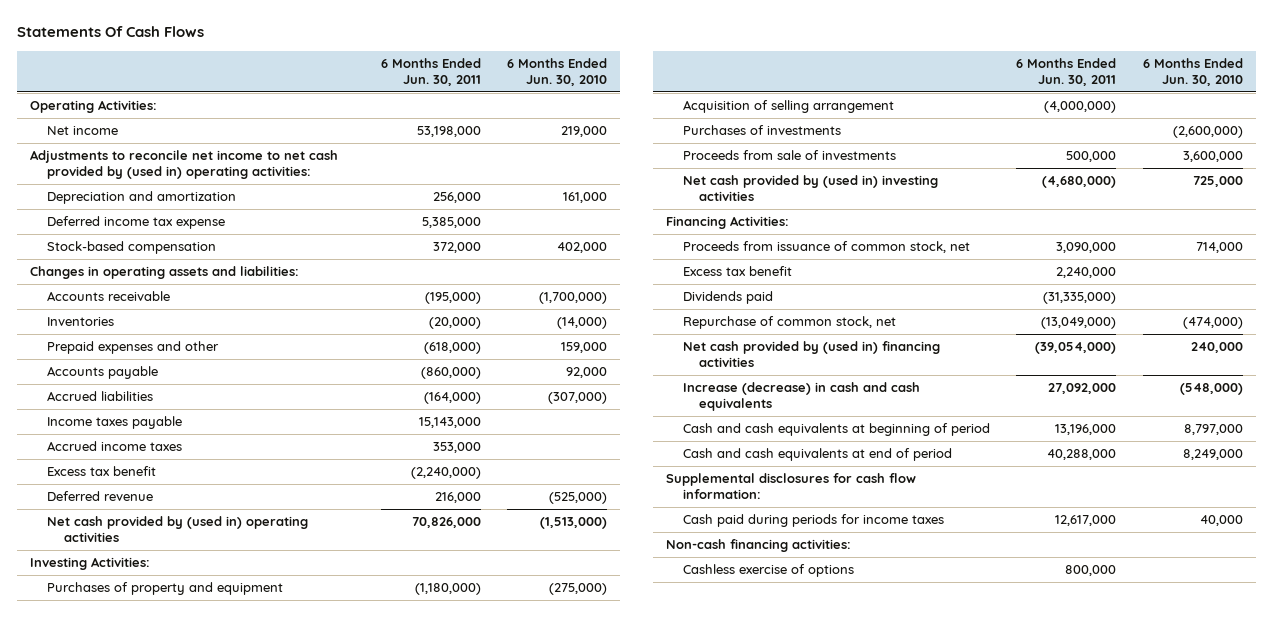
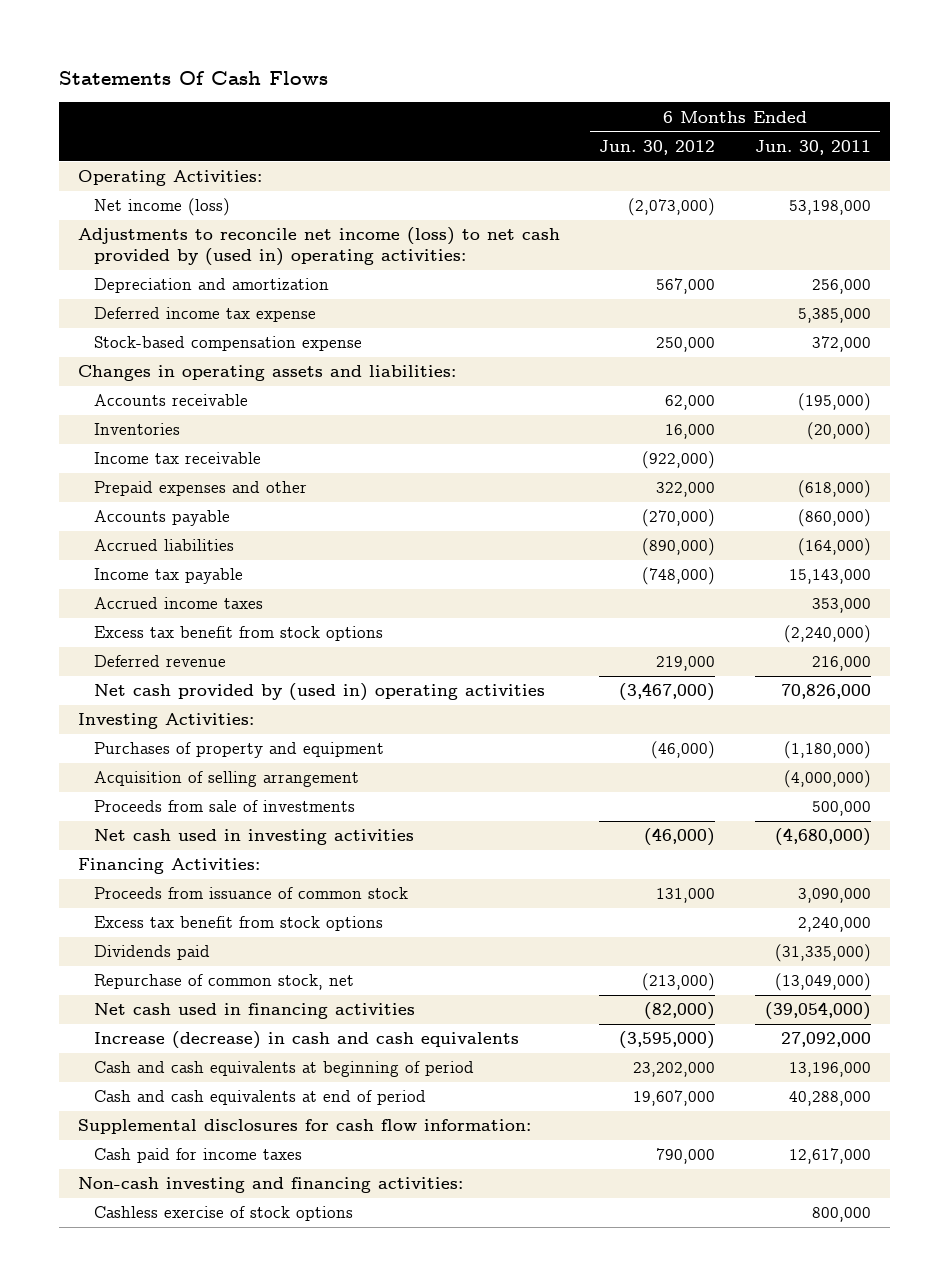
[507,57,608,86] 6 Months Ended Jun. 30, 2010 -> none
none -> [599,139,716,155] Jun. 30, 2012
[46,126,118,136] Net income -> [94,198,231,217] Net income (loss)
[30,150,339,179] Adjustments to reconcile net income to net cash provided by (used in) operating activities: -> [78,227,561,267] Adjustments to reconcile net income (loss) to net cash provided by (used in) operating activities:
[46,241,216,255] Stock-based compensation -> [94,336,363,352] Stock-based compensation expense
none -> [94,452,262,465] Income tax receivable
[46,416,182,430] Income taxes payable -> [94,568,244,585] Income tax payable
[46,466,156,477] Excess tax benefit -> [94,626,384,642] Excess tax benefit from stock options
[682,125,841,136] Purchases of investments -> none
[682,175,938,201] Net cash provided by (used in) investing activities -> [94,829,415,846] Net cash used in investing activities
[682,241,970,254] Proceeds from issuance of common stock, net -> [94,887,409,900] Proceeds from issuance of common stock
[682,266,792,277] Excess tax benefit -> [94,916,384,932] Excess tax benefit from stock options
[682,341,940,367] Net cash provided by (used in) financing activities -> [94,1003,416,1020] Net cash used in financing activities
[682,514,944,528] Cash paid during periods for income taxes -> [94,1148,303,1164] Cash paid for income taxes
[666,539,852,553] Non-cash financing activities: -> [78,1177,464,1194] Non-cash investing and financing activities:
[682,564,854,578] Cashless exercise of options -> [94,1206,354,1222] Cashless exercise of stock options

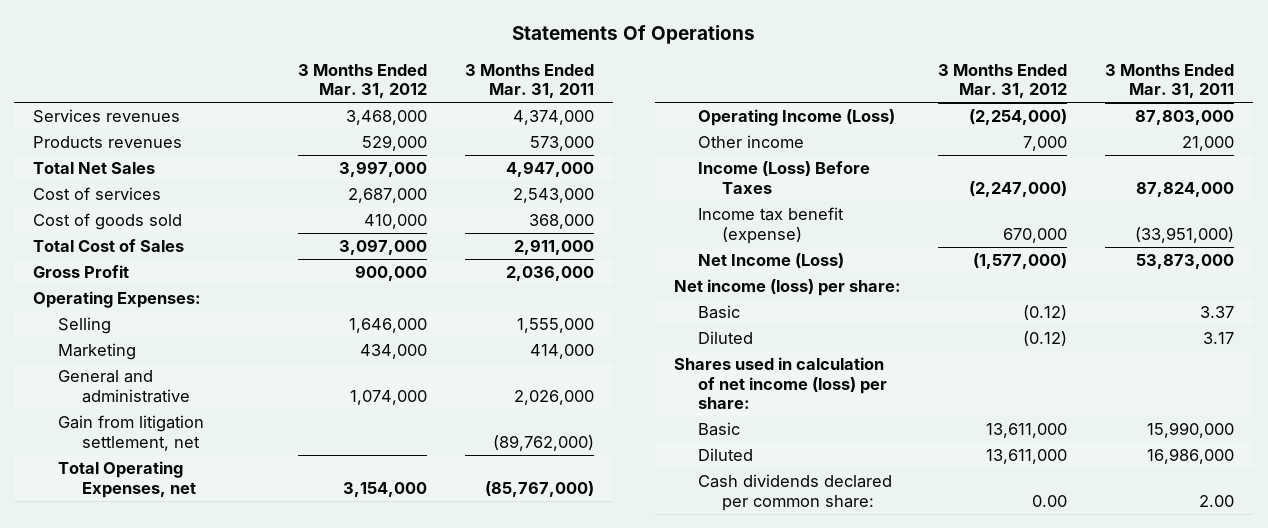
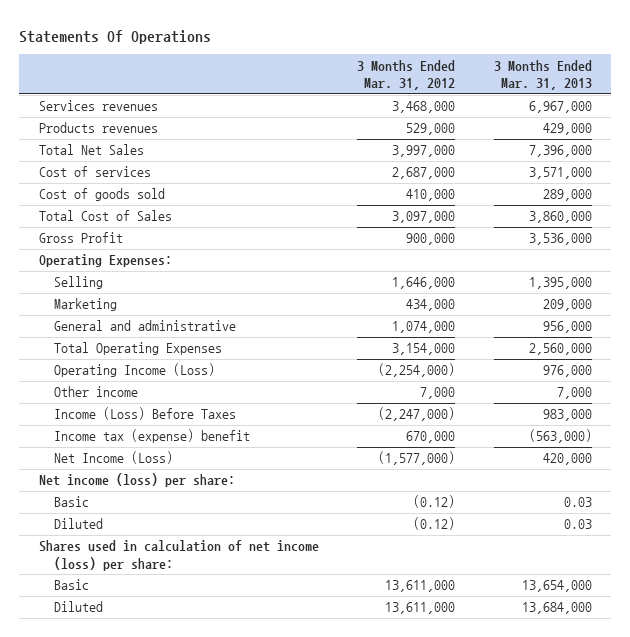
[465,63,595,99] 3 Months Ended Mar. 31, 2011 -> none
none -> [493,59,592,91] 3 Months Ended Mar. 31, 2013
[57,415,204,451] Gain from litigation settlement, net -> none
[57,461,197,498] Total Operating Expenses, net -> [53,342,222,356] Total Operating Expenses
[697,207,844,244] Income tax benefit (expense) -> [53,429,250,444] Income tax (expense) benefit
[697,474,892,511] Cash dividends declared per common share: -> none

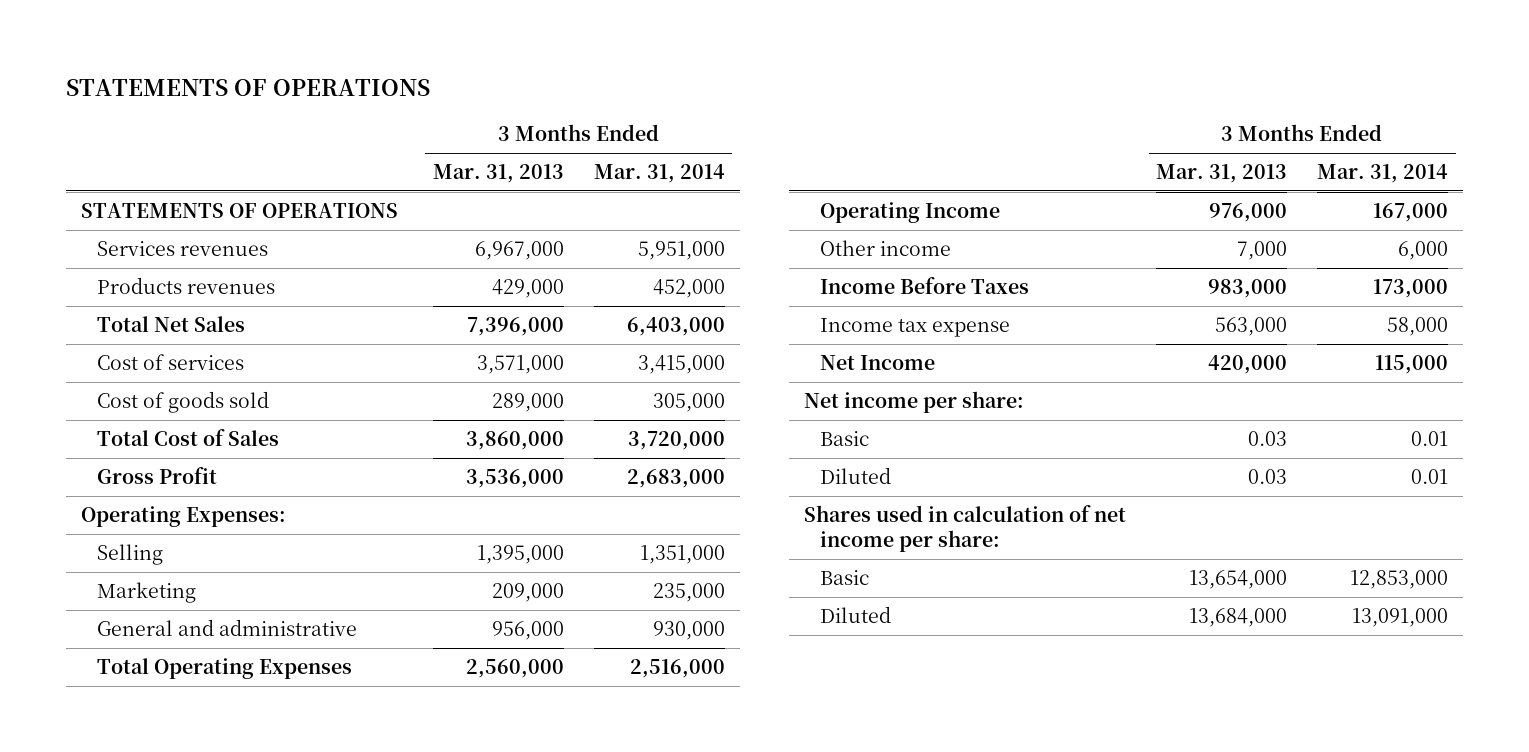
[19,29,212,44] Statements Of Operations -> [65,78,430,96] STATEMENTS OF OPERATIONS
[357,59,456,91] 3 Months Ended Mar. 31, 2012 -> none
none -> [593,164,725,184] Mar. 31, 2014
none -> [80,202,398,218] STATEMENTS OF OPERATIONS
[53,363,215,378] Operating Income (Loss) -> [820,201,1001,223] Operating Income
[53,407,236,421] Income (Loss) Before Taxes -> [820,276,1030,294] Income Before Taxes
[53,429,250,444] Income tax (expense) benefit -> [820,317,1011,337] Income tax expense
[528,429,592,444] (563,000) -> [1215,316,1288,336] 563,000
[53,451,173,465] Net Income (Loss) -> [820,354,936,370] Net Income
[38,473,235,488] Net income (loss) per share: -> [803,390,1024,413] Net income per share:
[38,540,319,571] Shares used in calculation of net income (loss) per share: -> [803,504,1126,553] Shares used in calculation of net income per share:

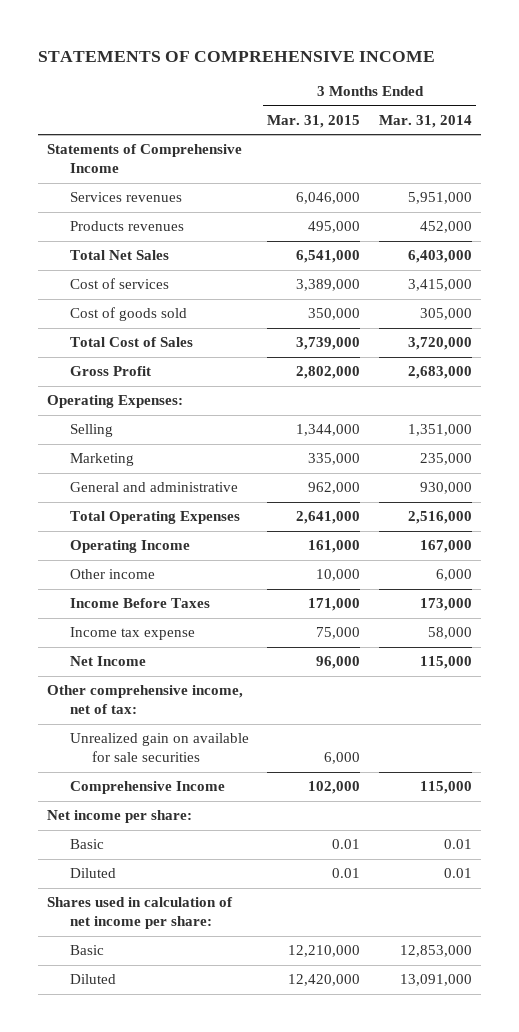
[65,78,430,96] STATEMENTS OF OPERATIONS -> [38,50,436,62] STATEMENTS OF COMPREHENSIVE INCOME
[432,164,564,184] Mar. 31, 2013 -> none
none -> [267,114,361,128] Mar. 31, 2015
[80,202,398,218] STATEMENTS OF OPERATIONS -> [47,144,243,174] Statements of Comprehensive Income
none -> [47,685,244,715] Other comprehensive income, net of tax:
none -> [69,733,249,763] Unrealized gain on available for sale securities
none -> [69,781,225,795] Comprehensive Income

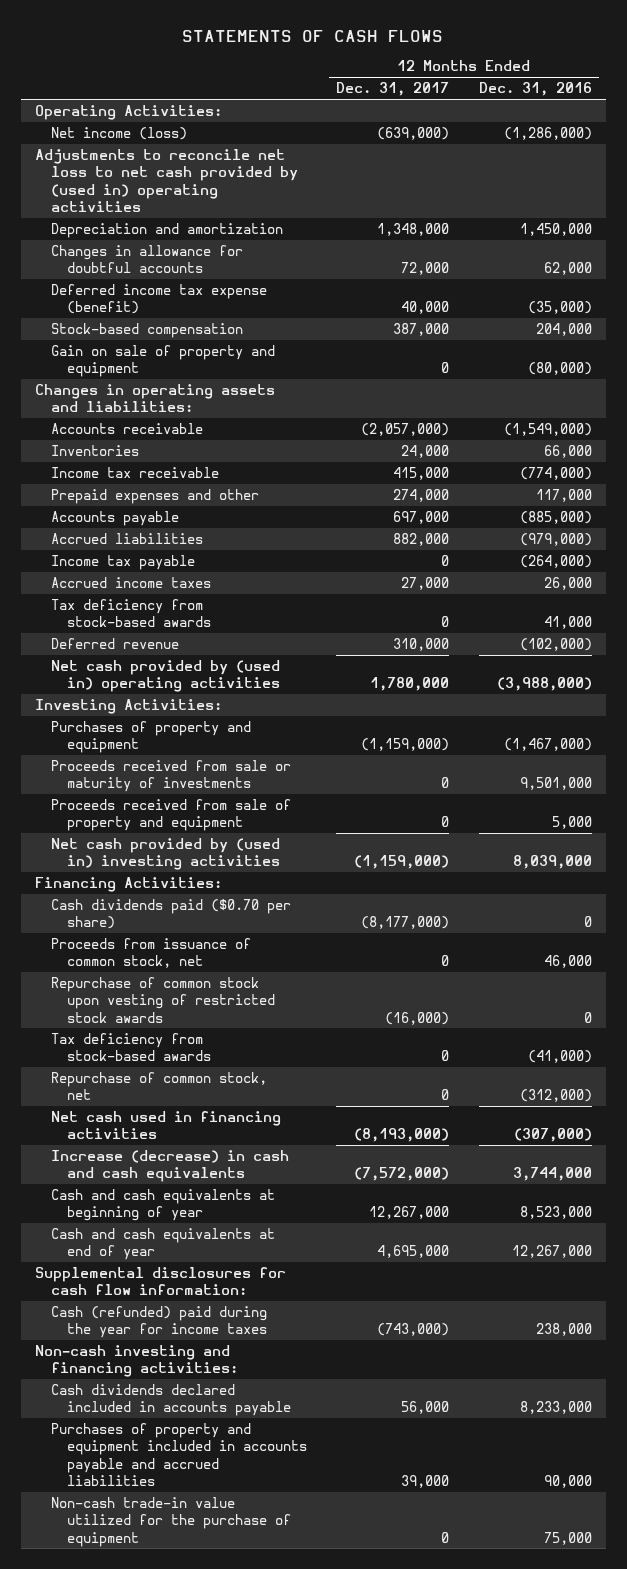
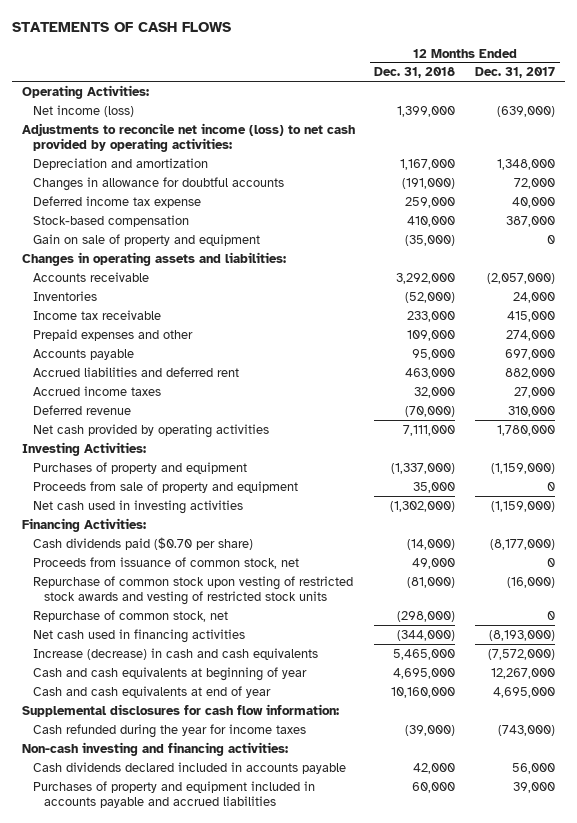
[478,82,592,97] Dec. 31, 2016 -> none
none -> [374,67,456,79] Dec. 31, 2018
[35,149,299,212] Adjustments to reconcile net loss to net cash provided by (used in) operating activities -> [21,122,355,152] Adjustments to reconcile net income (loss) to net cash provided by operating activities:
[51,284,268,315] Deferred income tax expense (benefit) -> [33,195,202,208] Deferred income tax expense
[51,555,196,571] Income tax payable -> none
[51,533,204,545] Accrued liabilities -> [33,366,240,377] Accrued liabilities and deferred rent
[51,599,212,628] Tax deficiency from stock-based awards -> none
[51,660,281,693] Net cash provided by (used in) operating activities -> [33,423,270,438] Net cash provided by operating activities
[51,760,292,793] Proceeds received from sale or maturity of investments -> none
[51,799,292,832] Proceeds received from sale of property and equipment -> [33,480,299,493] Proceeds from sale of property and equipment
[51,838,281,871] Net cash provided by (used in) investing activities -> [33,499,244,514] Net cash used in investing activities
[51,1033,212,1062] Tax deficiency from stock-based awards -> none
[51,977,276,1023] Repurchase of common stock upon vesting of restricted stock awards -> [33,575,354,605] Repurchase of common stock upon vesting of restricted stock awards and vesting of restricted stock units
[51,1306,268,1339] Cash (refunded) paid during the year for income taxes -> [33,723,307,738] Cash refunded during the year for income taxes
[51,1497,292,1547] Non-cash trade-in value utilized for the purchase of equipment -> none

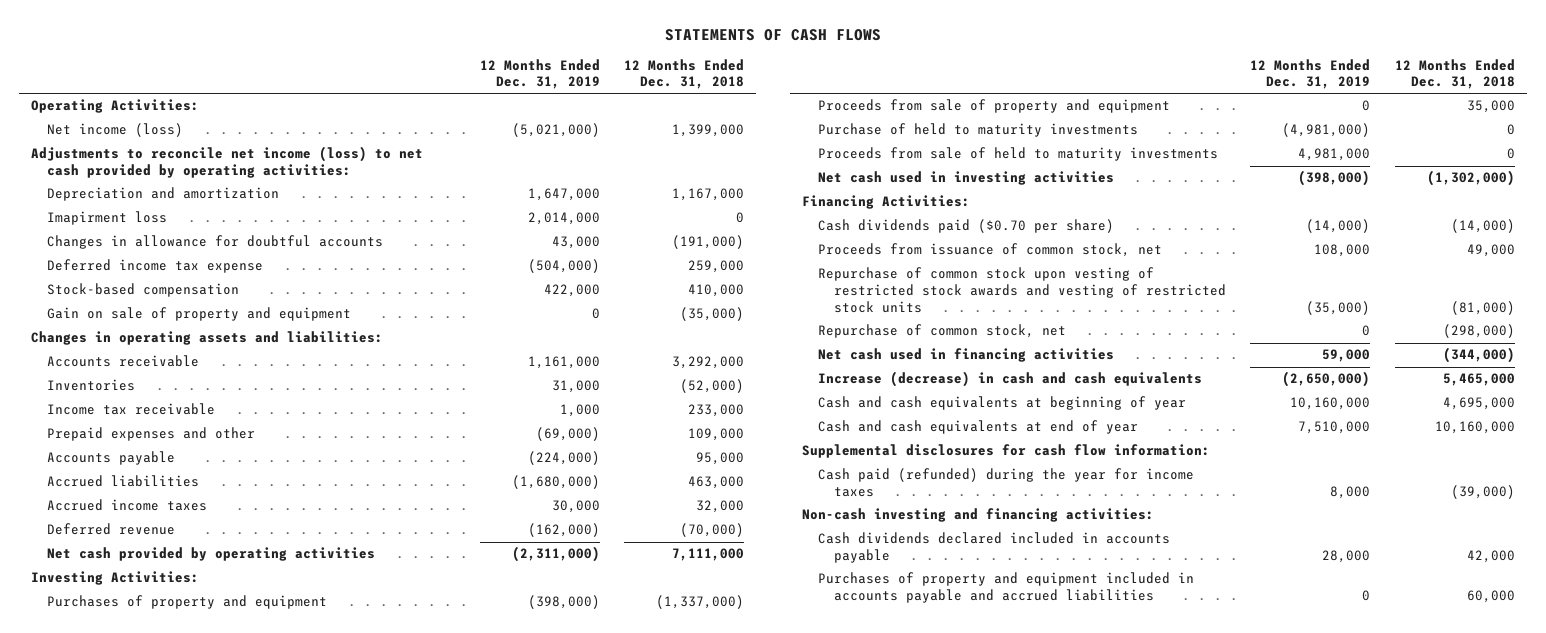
[474,67,555,79] Dec. 31, 2017 -> none
none -> [479,58,600,90] 12 Months Ended Dec. 31, 2019
none -> [47,211,168,226] Imapirment loss
[33,366,240,377] Accrued liabilities and deferred rent -> [47,475,200,488] Accrued liabilities
none -> [818,123,1139,138] Purchase of held to maturity investments
none -> [818,147,1219,162] Proceeds from sale of held to maturity investments
[33,723,307,738] Cash refunded during the year for income taxes -> [818,468,1195,498] Cash paid (refunded) during the year for income taxes

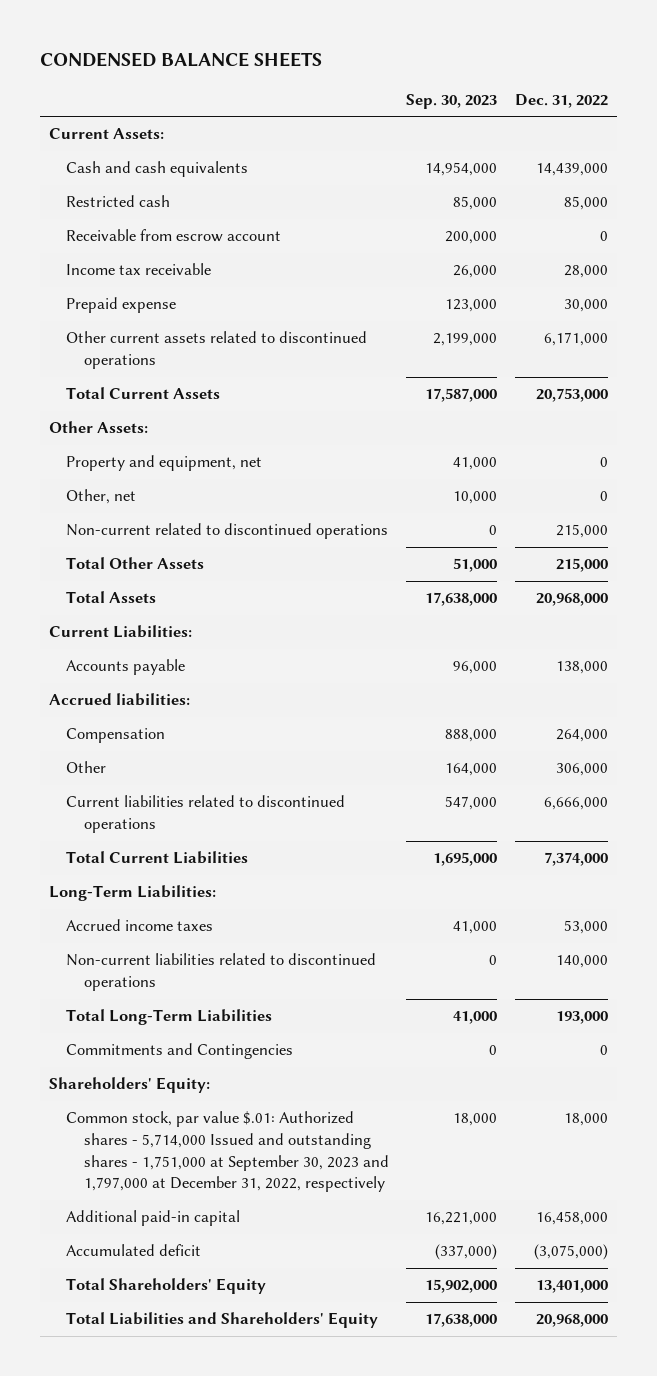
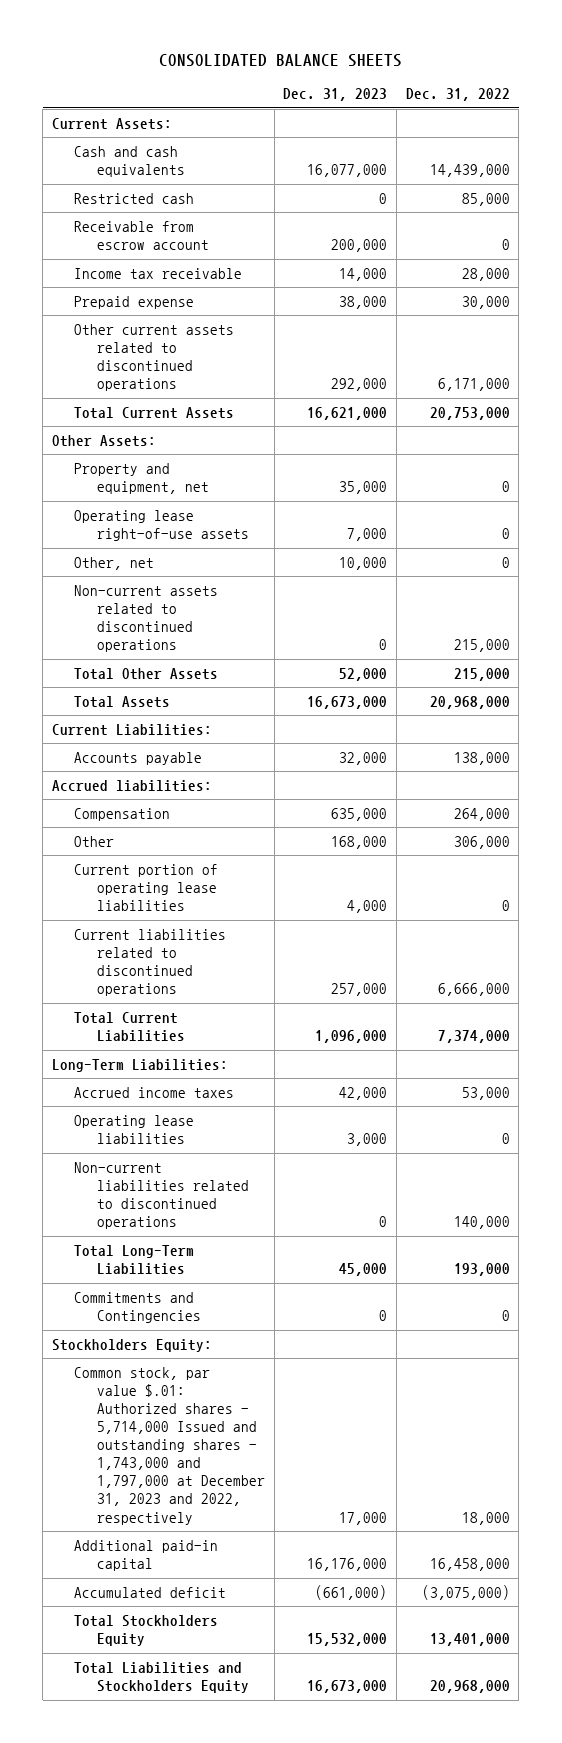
[39,51,322,67] CONDENSED BALANCE SHEETS -> [158,53,402,67] CONSOLIDATED BALANCE SHEETS
[406,93,498,109] Sep. 30, 2023 -> none
none -> [283,87,388,101] Dec. 31, 2023
none -> [74,509,249,541] Operating lease right-of-use assets
[66,523,389,540] Non-current related to discontinued operations -> [74,584,219,653] Non-current assets related to discontinued operations
none -> [74,863,219,911] Current portion of operating lease liabilities
none -> [74,1114,195,1144] Operating lease liabilities
[48,1077,210,1094] Shareholders' Equity: -> [52,1338,213,1352] Stockholders Equity:
[66,1111,389,1193] Common stock, par value $.01: Authorized shares - 5,714,000 Issued and outstanding shares - 1,751,000 at September 30, 2023 and 1,797,000 at December 31, 2022, respectively -> [74,1366,265,1525] Common stock, par value $.01: Authorized shares - 5,714,000 Issued and outstanding shares - 1,743,000 and 1,797,000 at December 31, 2023 and 2022, respectively
[66,1278,267,1295] Total Shareholders' Equity -> [74,1614,219,1646] Total Stockholders Equity
[66,1312,379,1329] Total Liabilities and Shareholders' Equity -> [74,1661,249,1693] Total Liabilities and Stockholders Equity

